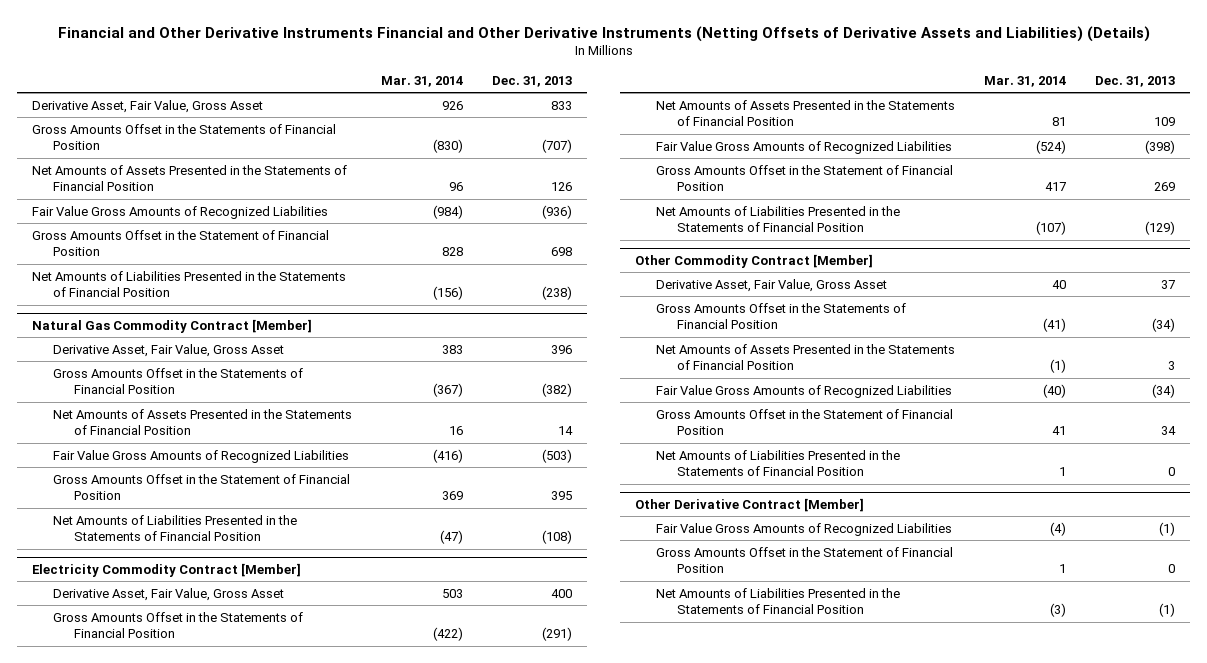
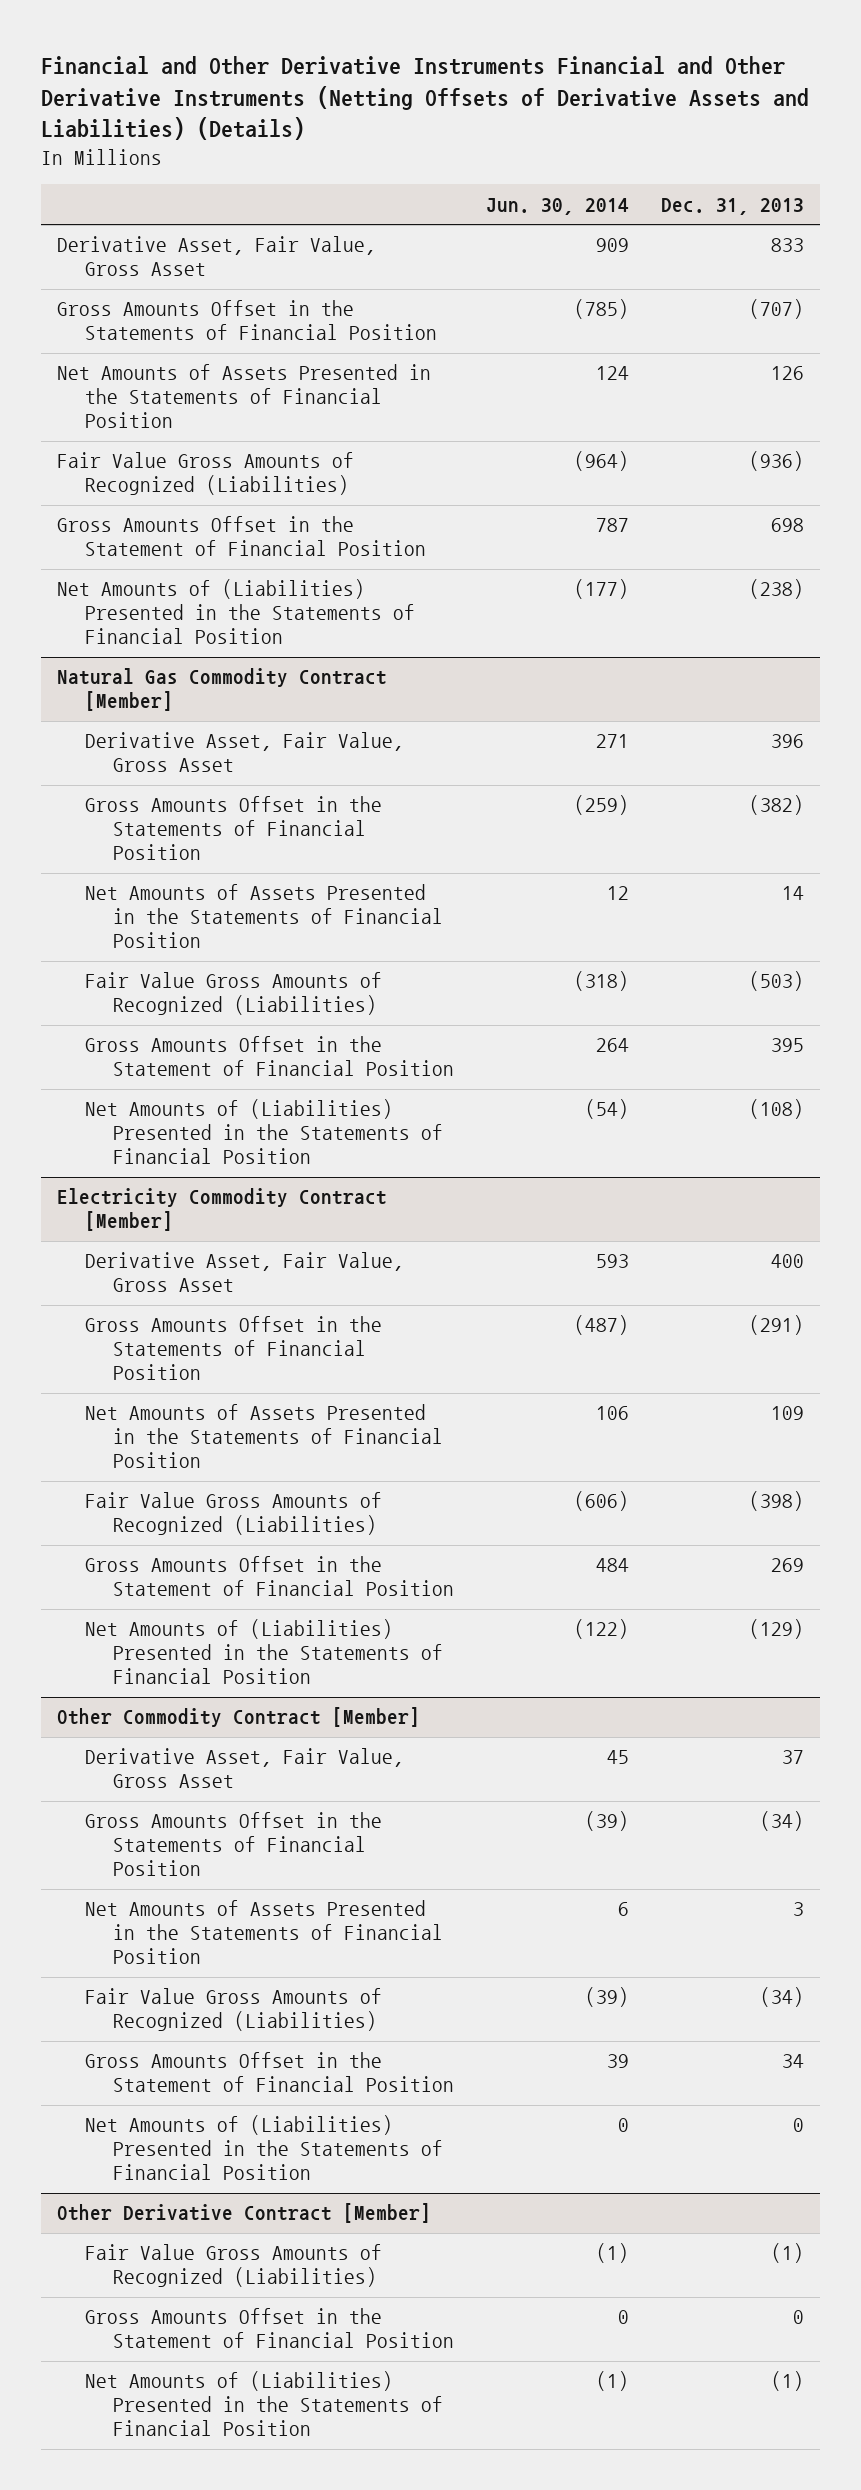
[381,76,464,88] Mar. 31, 2014 -> none
none -> [486,197,630,215] Jun. 30, 2014
[31,205,328,219] Fair Value Gross Amounts of Recognized Liabilities -> [57,452,355,496] Fair Value Gross Amounts of Recognized (Liabilities)
[31,270,346,298] Net Amounts of Liabilities Presented in the Statements of Financial Position -> [57,579,416,645] Net Amounts of (Liabilities) Presented in the Statements of Financial Position
[52,449,349,463] Fair Value Gross Amounts of Recognized Liabilities -> [85,972,383,1016] Fair Value Gross Amounts of Recognized (Liabilities)
[52,514,297,542] Net Amounts of Liabilities Presented in the Statements of Financial Position -> [85,1099,444,1165] Net Amounts of (Liabilities) Presented in the Statements of Financial Position
[655,140,952,154] Fair Value Gross Amounts of Recognized Liabilities -> [85,1492,383,1536] Fair Value Gross Amounts of Recognized (Liabilities)
[655,205,900,233] Net Amounts of Liabilities Presented in the Statements of Financial Position -> [85,1619,444,1685] Net Amounts of (Liabilities) Presented in the Statements of Financial Position
[655,384,952,398] Fair Value Gross Amounts of Recognized Liabilities -> [85,1988,383,2032] Fair Value Gross Amounts of Recognized (Liabilities)
[655,449,900,477] Net Amounts of Liabilities Presented in the Statements of Financial Position -> [85,2115,444,2181] Net Amounts of (Liabilities) Presented in the Statements of Financial Position
[655,522,952,536] Fair Value Gross Amounts of Recognized Liabilities -> [85,2244,383,2288] Fair Value Gross Amounts of Recognized (Liabilities)
[655,587,900,615] Net Amounts of Liabilities Presented in the Statements of Financial Position -> [85,2371,444,2437] Net Amounts of (Liabilities) Presented in the Statements of Financial Position

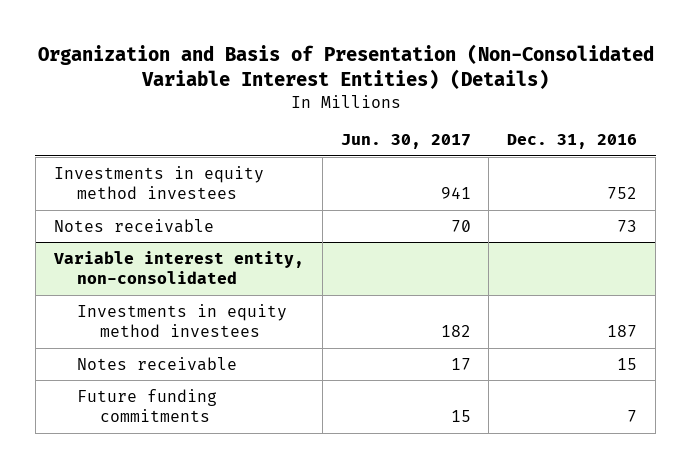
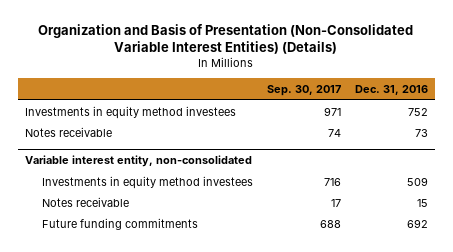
[340,134,471,150] Jun. 30, 2017 -> none
none -> [266,85,341,97] Sep. 30, 2017
[607,325,638,338] 187 -> [406,176,428,186] 509
[627,410,638,423] 7 -> [406,218,428,228] 692

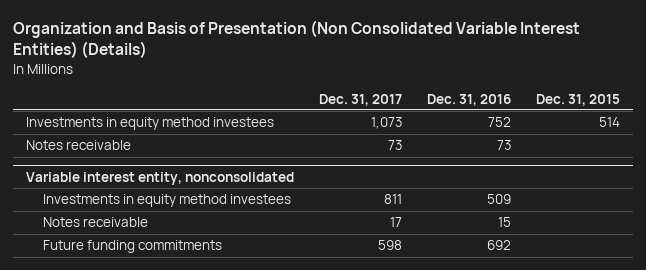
[38,23,414,55] Organization and Basis of Presentation (Non-Consolidated Variable Interest Entities) (Details) -> [13,20,581,59] Organization and Basis of Presentation (Non Consolidated Variable Interest Entities) (Details)
[266,85,341,97] Sep. 30, 2017 -> none
none -> [318,93,402,106] Dec. 31, 2017
none -> [536,93,621,106] Dec. 31, 2015
[24,155,252,168] Variable interest entity, non-consolidated -> [25,171,294,185] Variable interest entity, nonconsolidated

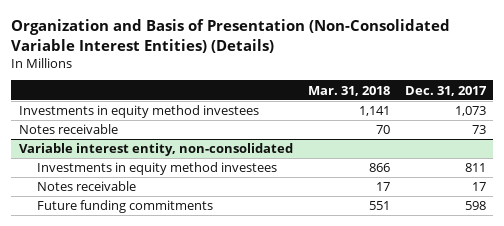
[13,20,581,59] Organization and Basis of Presentation (Non Consolidated Variable Interest Entities) (Details) -> [11,18,451,53] Organization and Basis of Presentation (Non-Consolidated Variable Interest Entities) (Details)
[427,93,512,106] Dec. 31, 2016 -> none
[536,93,621,106] Dec. 31, 2015 -> none
none -> [307,85,390,96] Mar. 31, 2018
[25,171,294,185] Variable interest entity, nonconsolidated -> [18,143,293,157] Variable interest entity, non-consolidated

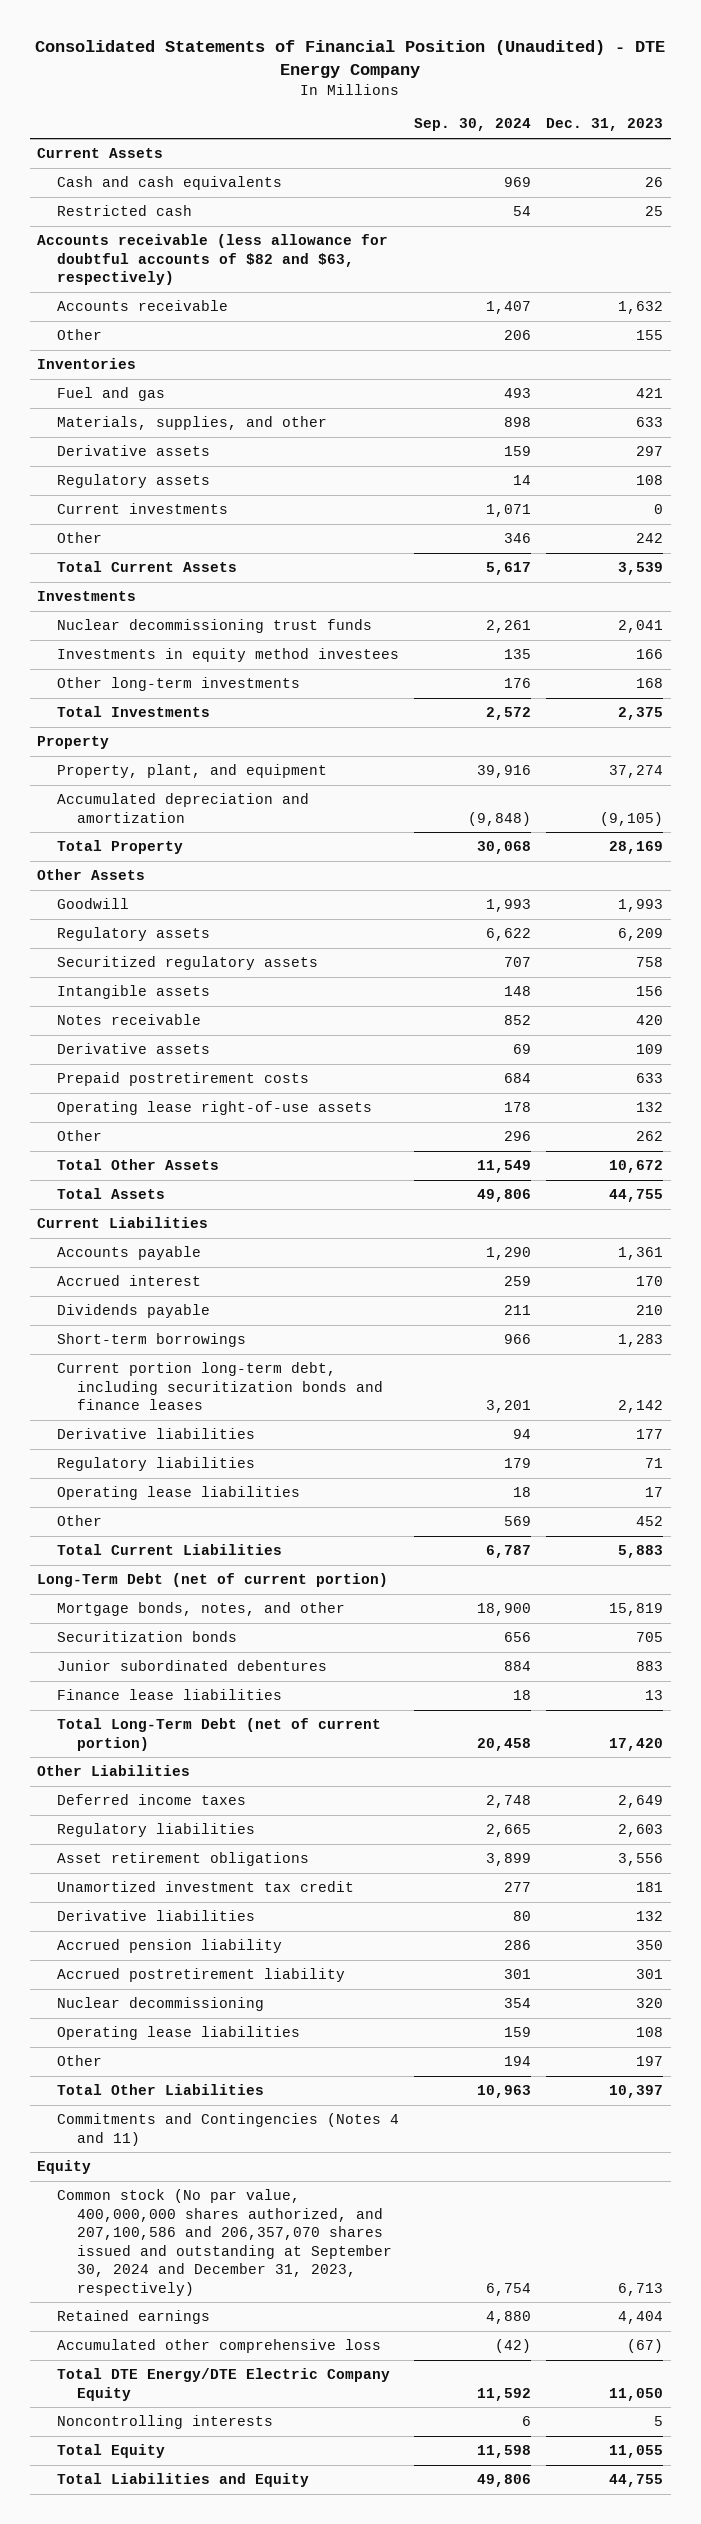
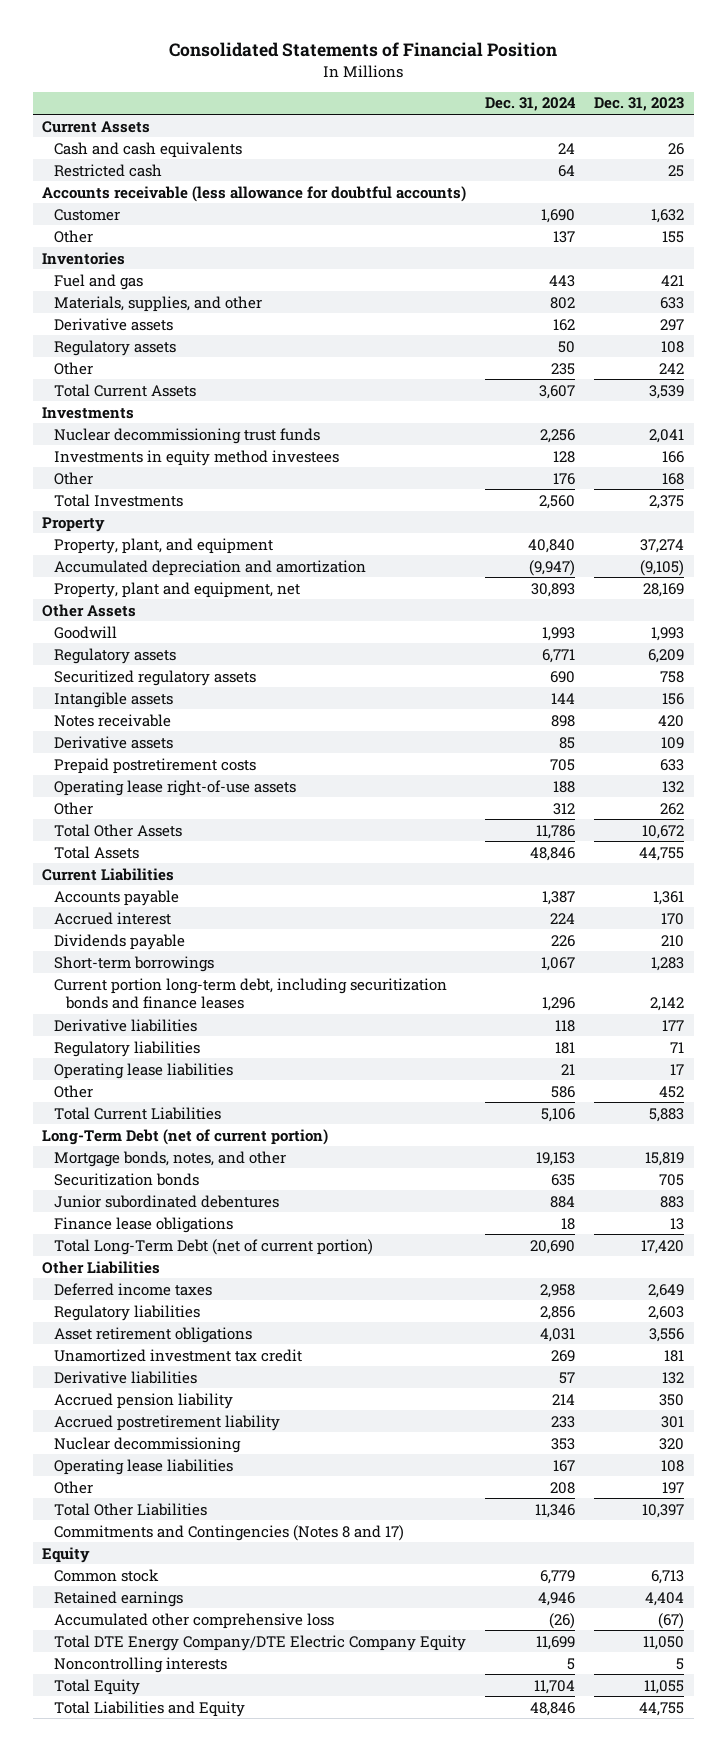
[35,40,666,78] Consolidated Statements of Financial Position (Unaudited) - DTE Energy Company -> [169,42,558,58] Consolidated Statements of Financial Position
[414,118,532,132] Sep. 30, 2024 -> none
none -> [485,97,577,112] Dec. 31, 2024
[37,234,389,286] Accounts receivable (less allowance for doubtful accounts of $82 and $63, respectively) -> [42,185,467,202] Accounts receivable (less allowance for doubtful accounts)
[57,300,229,312] Accounts receivable -> [53,208,120,221] Customer
[57,503,229,515] Current investments -> none
[57,677,301,692] Other long-term investments -> [53,471,93,485] Other
[57,840,184,855] Total Property -> [53,581,300,598] Property, plant and equipment, net
[57,1689,283,1701] Finance lease liabilities -> [53,1216,233,1233] Finance lease obligations
[57,2113,400,2146] Commitments and Contingencies (Notes 4 and 11) -> [53,1524,404,1541] Commitments and Contingencies (Notes 8 and 17)
[57,2189,393,2296] Common stock (No par value, 400,000,000 shares authorized, and 207,100,586 and 206,357,070 shares issued and outstanding at September 30, 2024 and December 31, 2023, respectively) -> [53,1568,159,1582] Common stock
[57,2368,391,2401] Total DTE Energy/DTE Electric Company Equity -> [53,1634,466,1651] Total DTE Energy Company/DTE Electric Company Equity

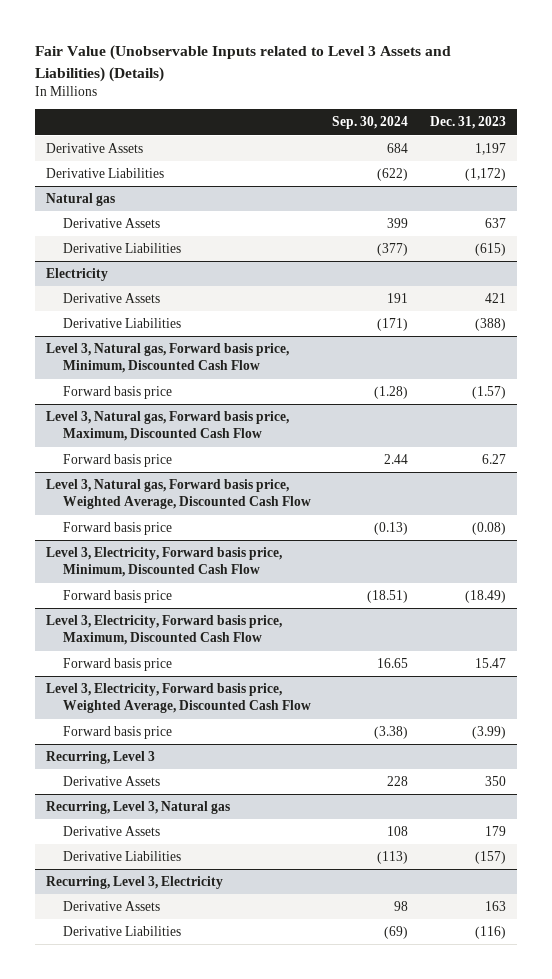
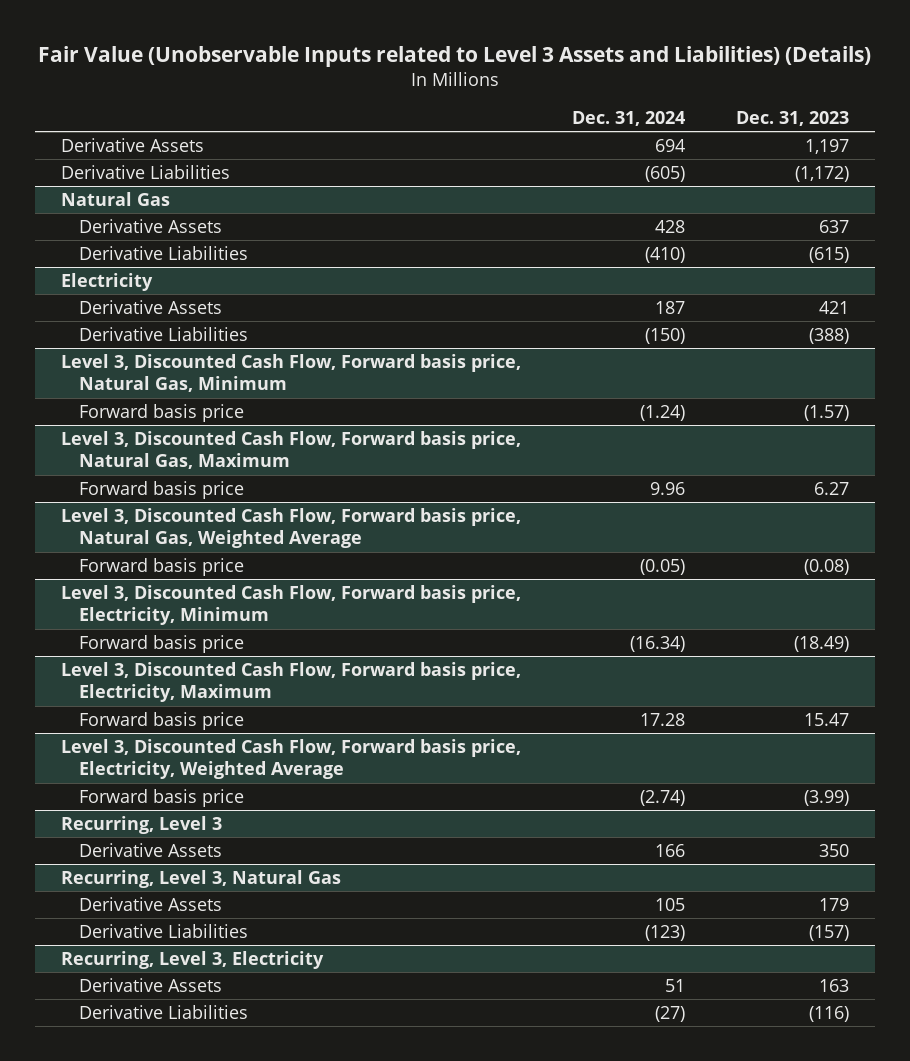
[332,116,409,130] Sep. 30, 2024 -> none
none -> [571,111,685,127] Dec. 31, 2024
[46,193,116,207] Natural gas -> [60,192,170,207] Natural Gas
[46,343,290,374] Level 3, Natural gas, Forward basis price, Minimum, Discounted Cash Flow -> [60,354,521,393] Level 3, Discounted Cash Flow, Forward basis price, Natural Gas, Minimum
[46,411,290,442] Level 3, Natural gas, Forward basis price, Maximum, Discounted Cash Flow -> [60,431,521,470] Level 3, Discounted Cash Flow, Forward basis price, Natural Gas, Maximum
[46,479,311,510] Level 3, Natural gas, Forward basis price, Weighted Average, Discounted Cash Flow -> [60,508,521,549] Level 3, Discounted Cash Flow, Forward basis price, Natural Gas, Weighted Average
[46,547,283,578] Level 3, Electricity, Forward basis price, Minimum, Discounted Cash Flow -> [60,585,521,626] Level 3, Discounted Cash Flow, Forward basis price, Electricity, Minimum
[46,615,283,646] Level 3, Electricity, Forward basis price, Maximum, Discounted Cash Flow -> [60,662,521,703] Level 3, Discounted Cash Flow, Forward basis price, Electricity, Maximum
[46,683,311,714] Level 3, Electricity, Forward basis price, Weighted Average, Discounted Cash Flow -> [60,739,521,780] Level 3, Discounted Cash Flow, Forward basis price, Electricity, Weighted Average
[46,801,231,815] Recurring, Level 3, Natural gas -> [60,870,341,889] Recurring, Level 3, Natural Gas

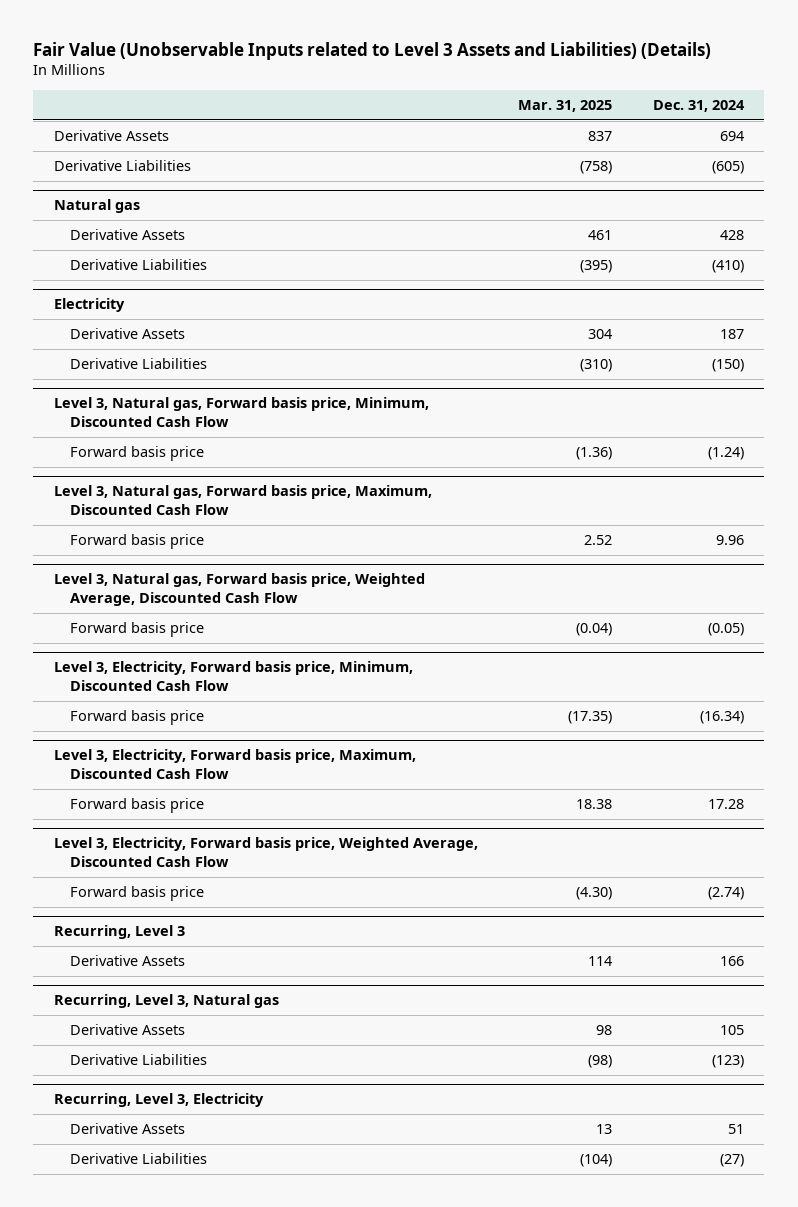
[736,111,850,127] Dec. 31, 2023 -> none
none -> [518,100,613,113] Mar. 31, 2025
[60,192,170,207] Natural Gas -> [53,199,140,214] Natural gas
[60,354,521,393] Level 3, Discounted Cash Flow, Forward basis price, Natural Gas, Minimum -> [53,397,429,427] Level 3, Natural gas, Forward basis price, Minimum, Discounted Cash Flow
[60,431,521,470] Level 3, Discounted Cash Flow, Forward basis price, Natural Gas, Maximum -> [53,485,432,515] Level 3, Natural gas, Forward basis price, Maximum, Discounted Cash Flow
[60,508,521,549] Level 3, Discounted Cash Flow, Forward basis price, Natural Gas, Weighted Average -> [53,573,425,606] Level 3, Natural gas, Forward basis price, Weighted Average, Discounted Cash Flow
[60,585,521,626] Level 3, Discounted Cash Flow, Forward basis price, Electricity, Minimum -> [53,661,413,691] Level 3, Electricity, Forward basis price, Minimum, Discounted Cash Flow
[60,662,521,703] Level 3, Discounted Cash Flow, Forward basis price, Electricity, Maximum -> [53,749,416,779] Level 3, Electricity, Forward basis price, Maximum, Discounted Cash Flow
[60,739,521,780] Level 3, Discounted Cash Flow, Forward basis price, Electricity, Weighted Average -> [53,837,478,867] Level 3, Electricity, Forward basis price, Weighted Average, Discounted Cash Flow
[60,870,341,889] Recurring, Level 3, Natural Gas -> [53,994,279,1009] Recurring, Level 3, Natural gas

